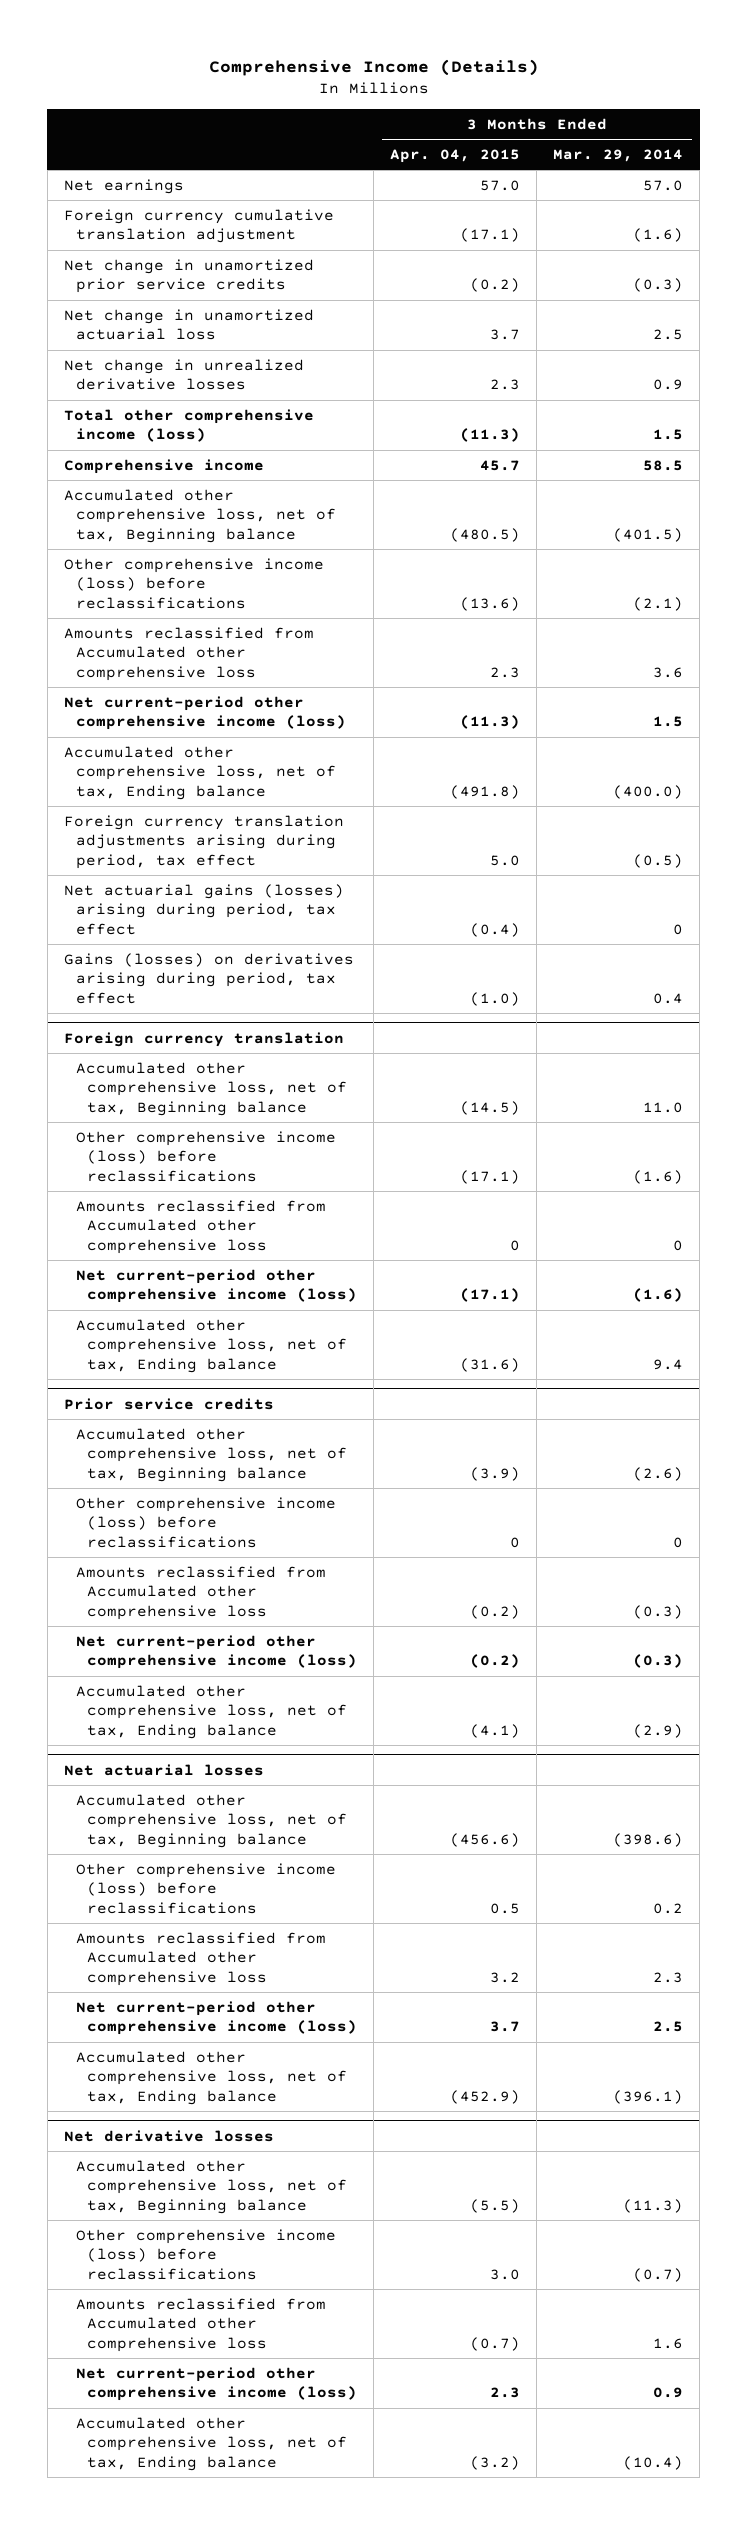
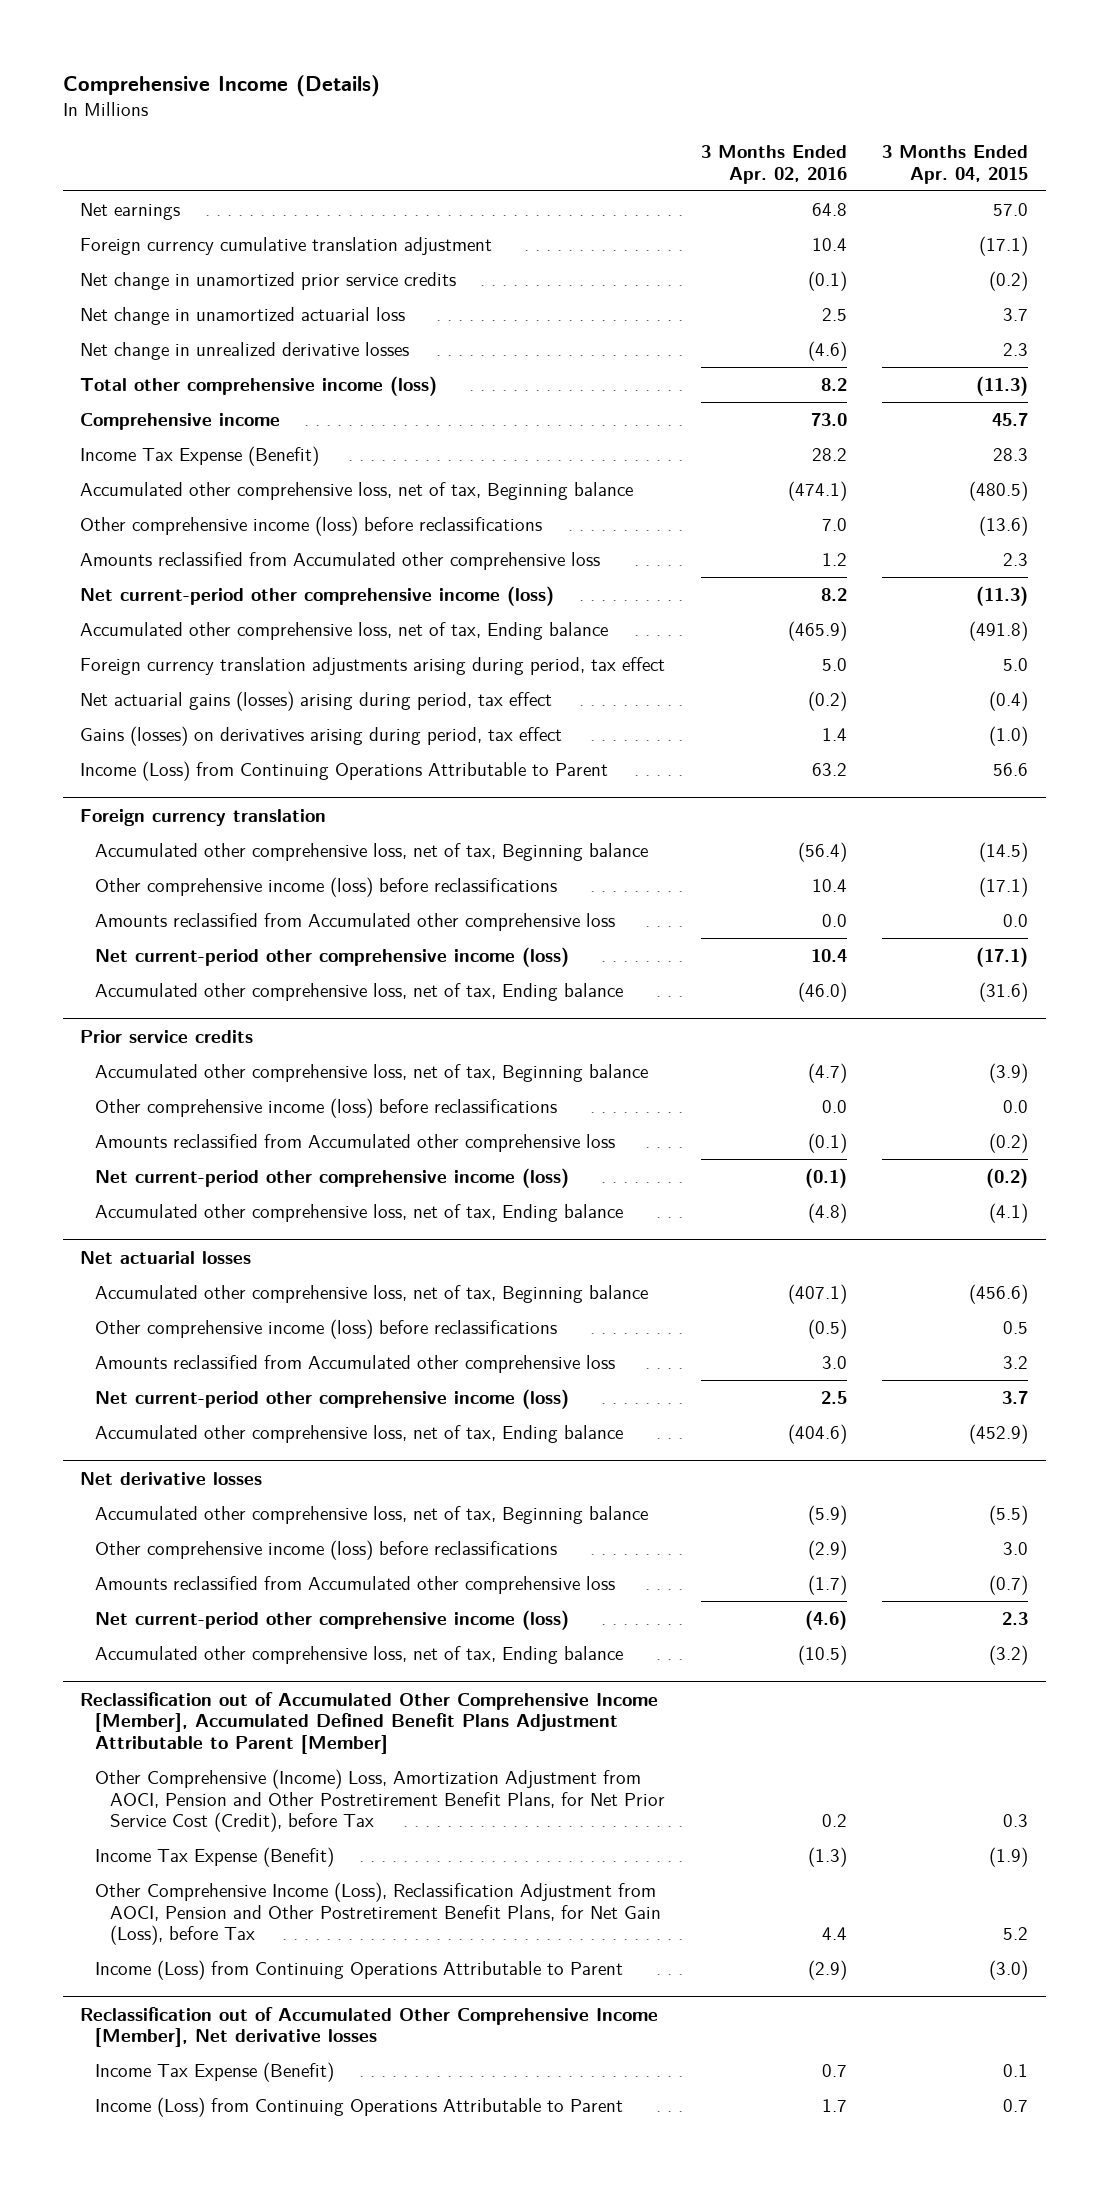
[553,148,684,162] Mar. 29, 2014 -> none
none -> [700,144,847,184] 3 Months Ended Apr. 02, 2016
none -> [80,445,320,466] Income Tax Expense (Benefit)
none -> [80,760,609,781] Income (Loss) from Continuing Operations Attributable to Parent
[510,1240,521,1252] 0 -> [1002,913,1028,927] 0.0
[510,1537,521,1549] 0 -> [1002,1099,1028,1113] 0.0
none -> [80,1691,659,1755] Reclassification out of Accumulated Other Comprehensive Income [Member], Accumulated Defined Benefit Plans Adjustment Attributable to Parent [Member]
none -> [95,1768,666,1833] Other Comprehensive (Income) Loss, Amortization Adjustment from AOCI, Pension and Other Postretirement Benefit Plans, for Net Prior Service Cost (Credit), before Tax
none -> [95,1846,335,1867] Income Tax Expense (Benefit)
none -> [95,1881,662,1946] Other Comprehensive Income (Loss), Reclassification Adjustment from AOCI, Pension and Other Postretirement Benefit Plans, for Net Gain (Loss), before Tax
none -> [95,1959,624,1980] Income (Loss) from Continuing Operations Attributable to Parent
none -> [80,2006,659,2048] Reclassification out of Accumulated Other Comprehensive Income [Member], Net derivative losses
none -> [95,2061,335,2082] Income Tax Expense (Benefit)
none -> [95,2096,624,2117] Income (Loss) from Continuing Operations Attributable to Parent

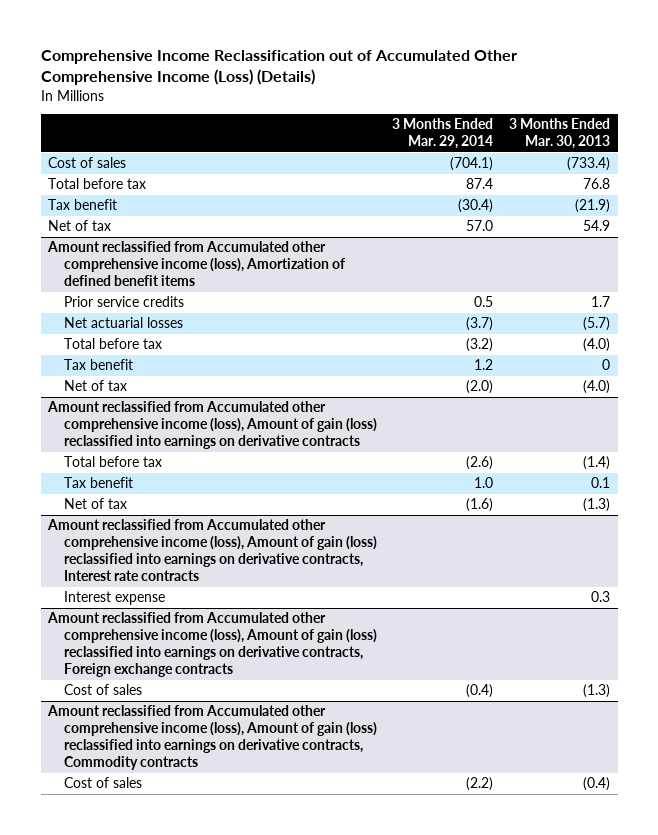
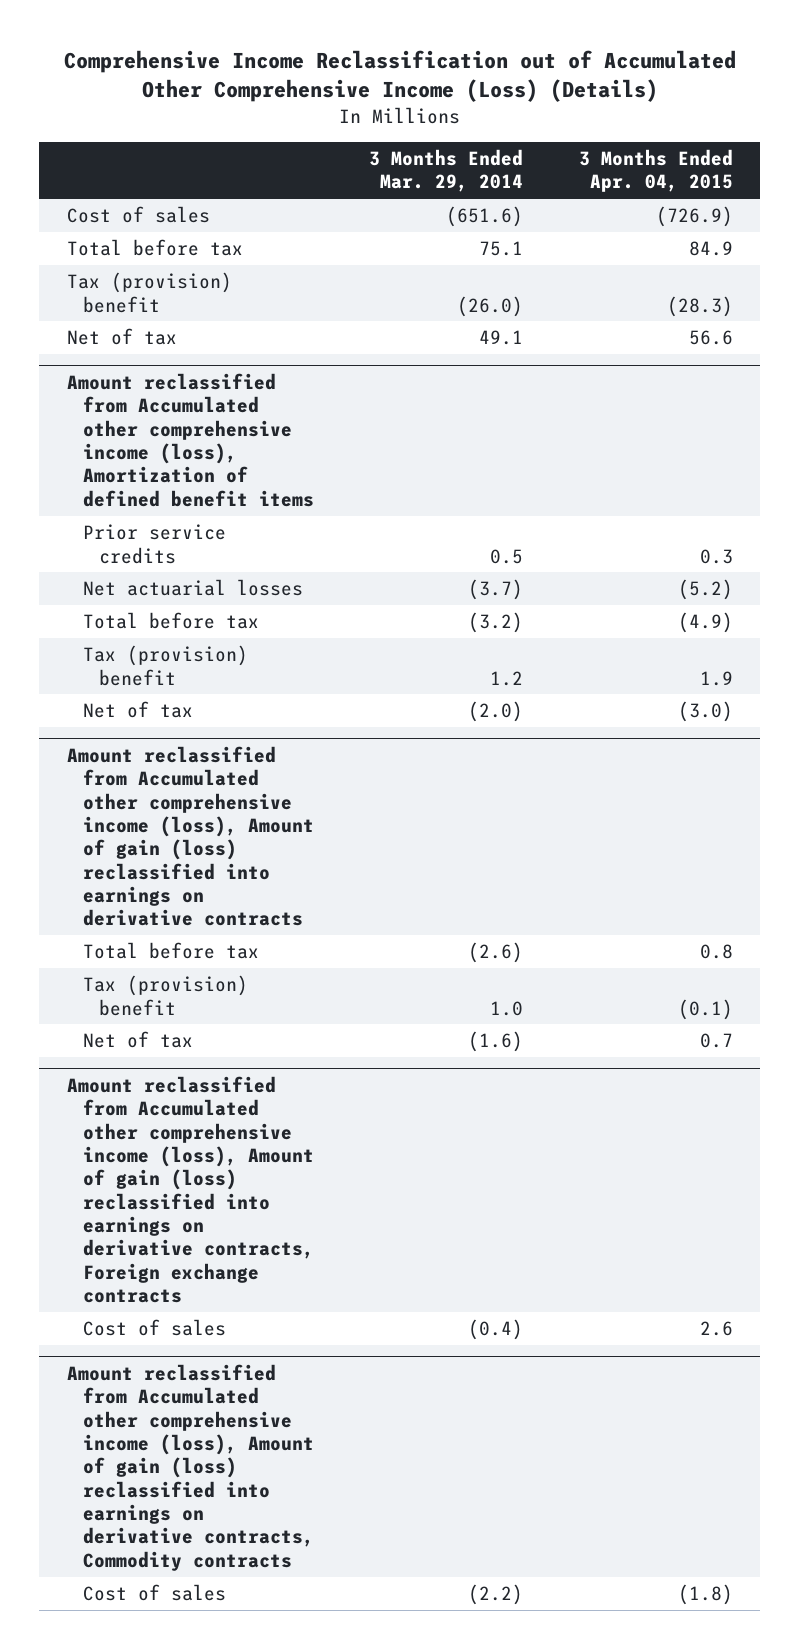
[508,118,610,150] 3 Months Ended Mar. 30, 2013 -> none
none -> [578,148,733,193] 3 Months Ended Apr. 04, 2015
[450,157,494,172] (704.1) -> [446,206,524,228] (651.6)
[466,178,494,190] 87.4 -> [479,241,524,257] 75.1
[48,199,118,211] Tax benefit -> [66,272,232,313] Tax (provision) benefit
[458,199,494,214] (30.4) -> [457,295,524,317] (26.0)
[466,220,494,232] 57.0 -> [479,330,524,346] 49.1
[63,359,133,371] Tax benefit -> [83,645,249,686] Tax (provision) benefit
[63,477,133,489] Tax benefit -> [83,975,249,1016] Tax (provision) benefit
[47,519,377,582] Amount reclassified from Accumulated other comprehensive income (loss), Amount of gain (loss) reclassified into earnings on derivative contracts, Interest rate contracts -> none
[63,591,165,606] Interest expense -> none

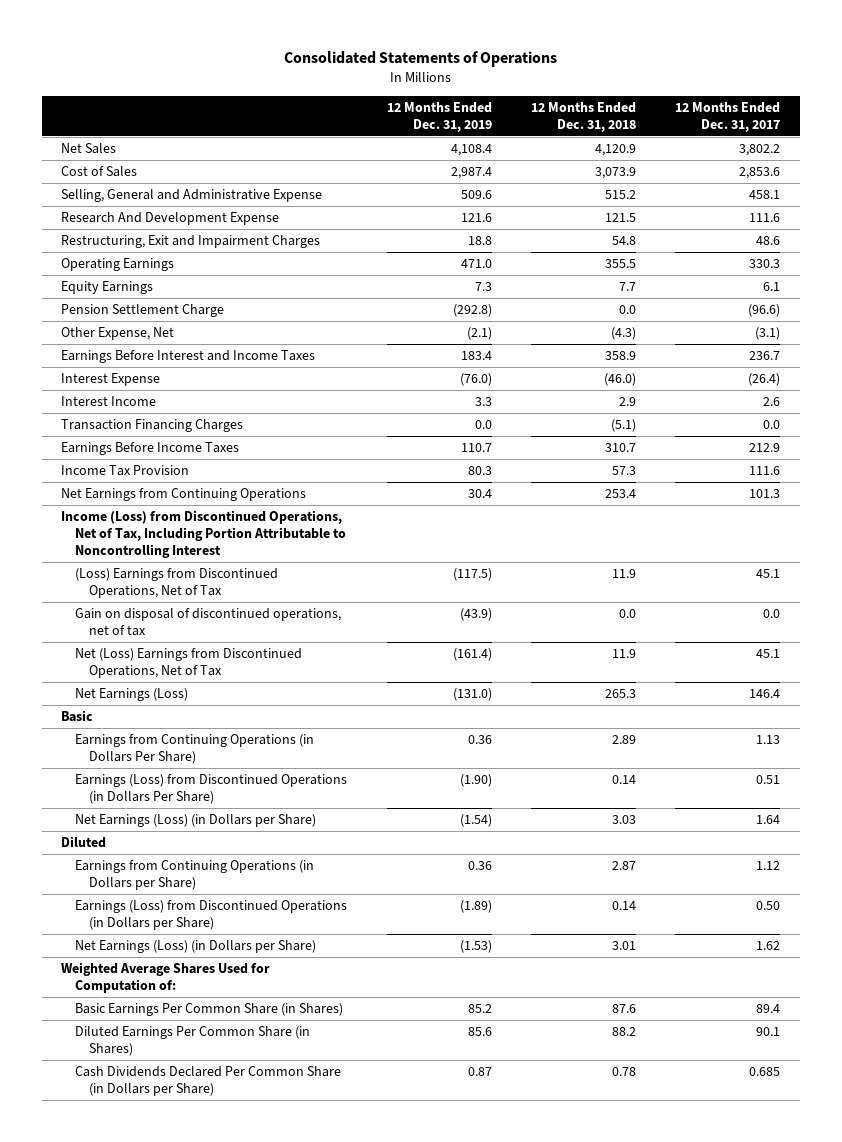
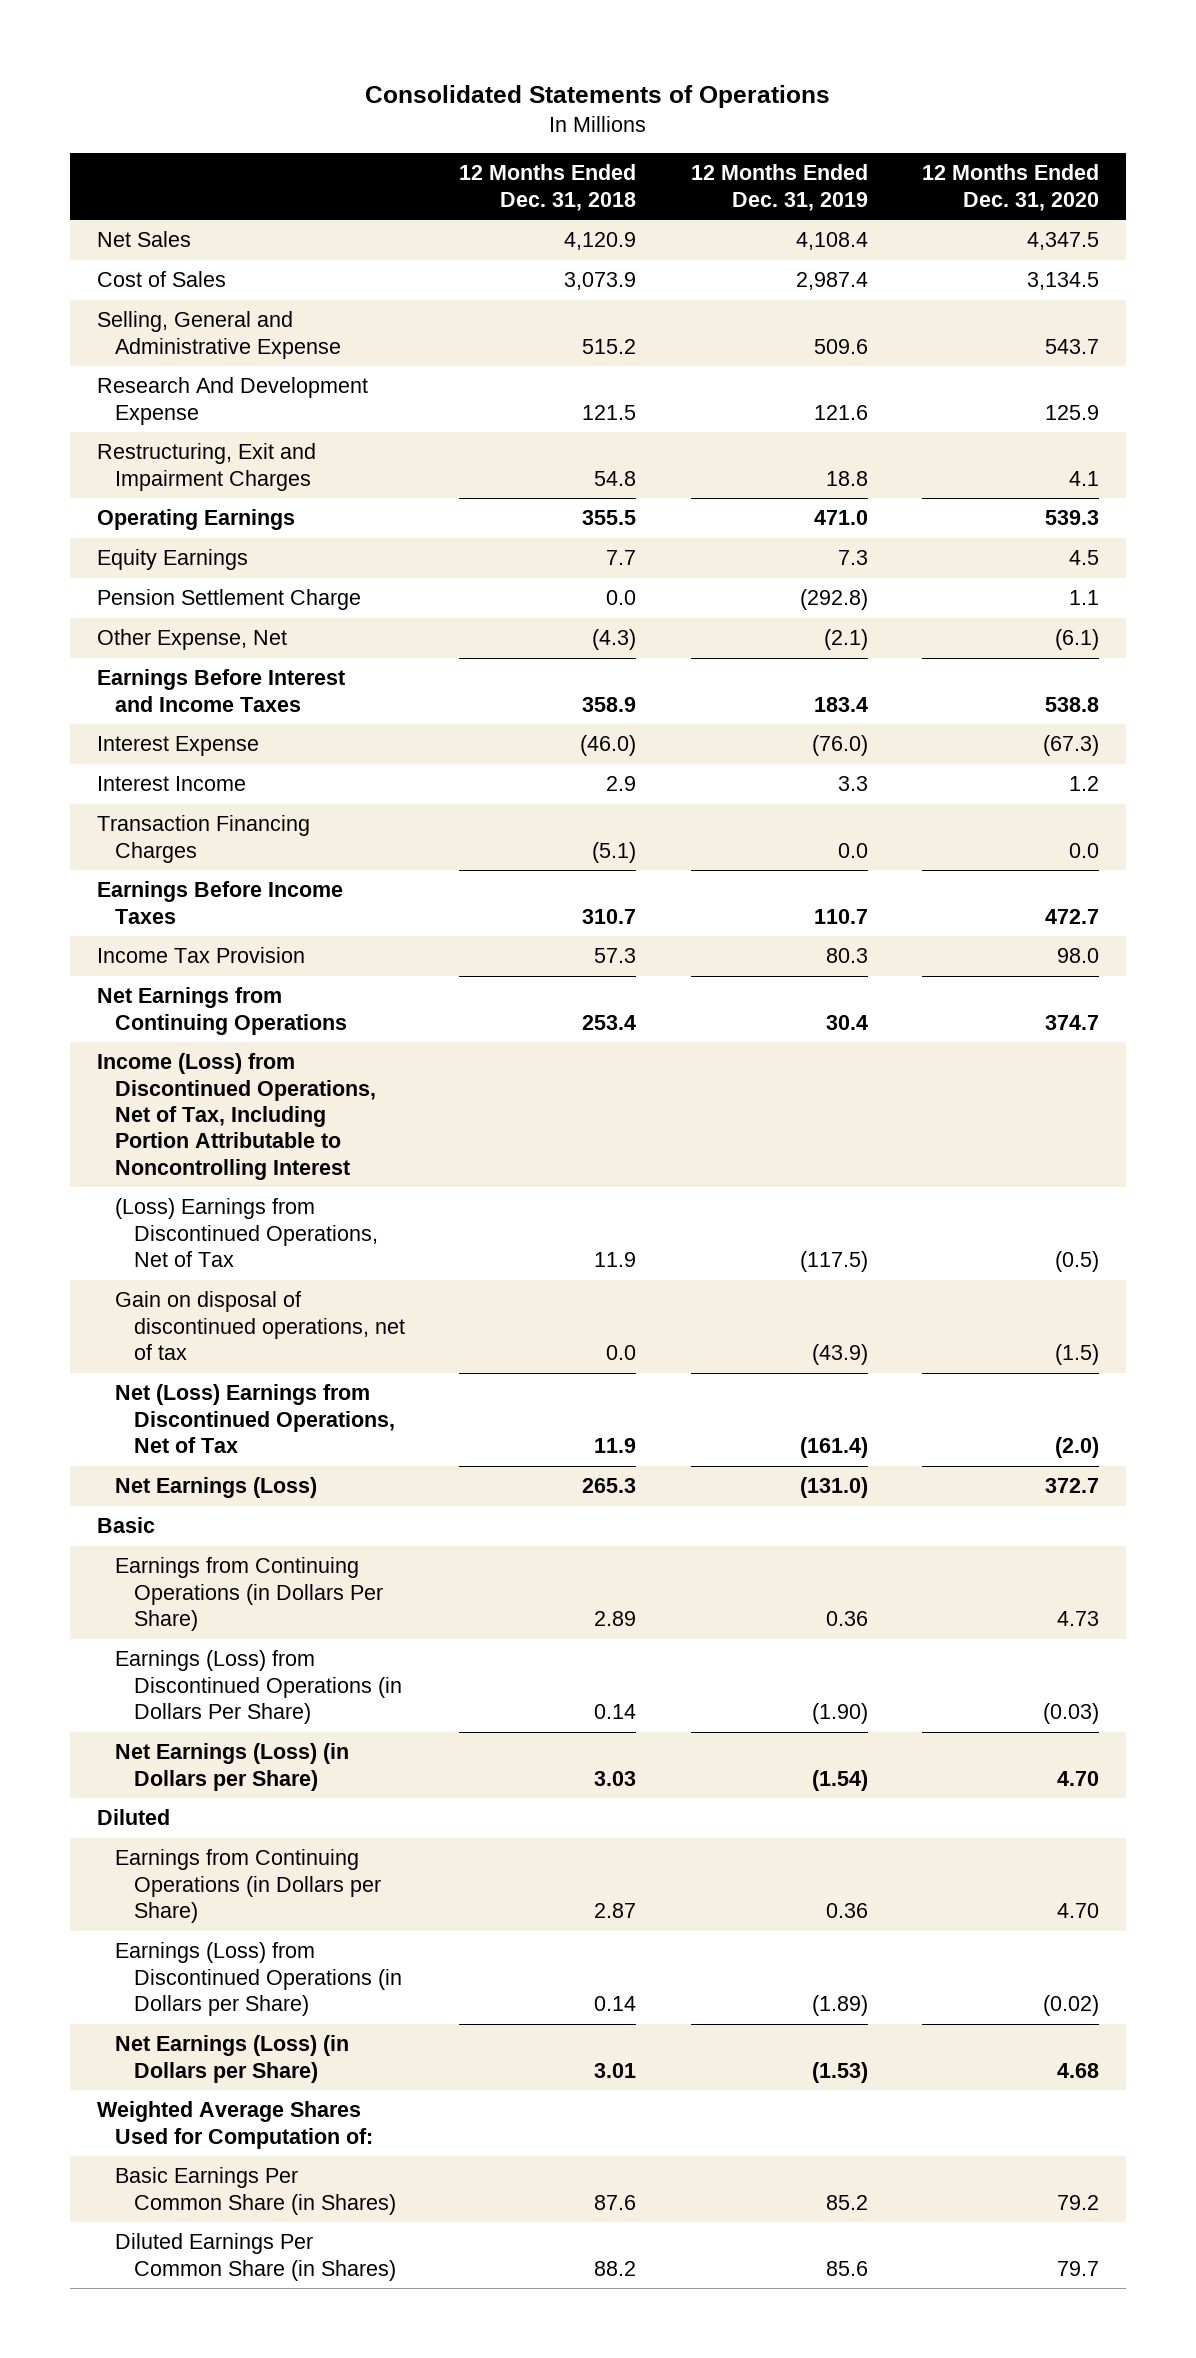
[675,101,781,132] 12 Months Ended Dec. 31, 2017 -> none
none -> [921,164,1099,211] 12 Months Ended Dec. 31, 2020
[75,1066,342,1097] Cash Dividends Declared Per Common Share (in Dollars per Share) -> none

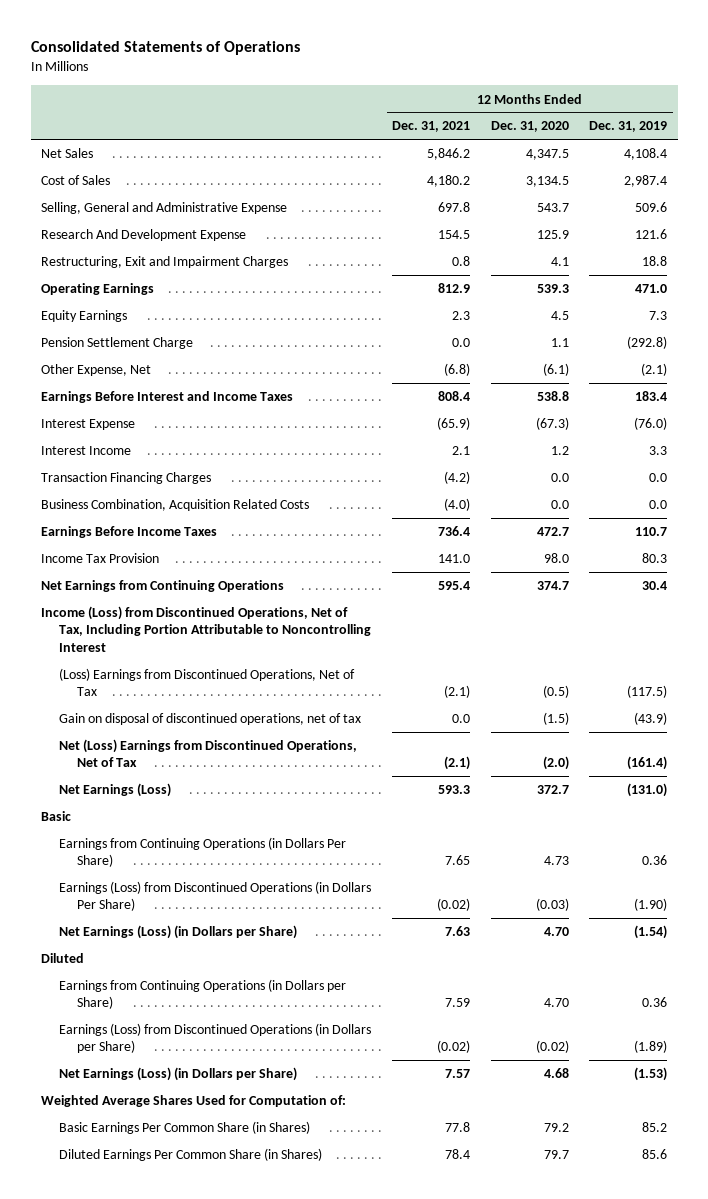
[459,164,637,211] 12 Months Ended Dec. 31, 2018 -> none
none -> [391,121,470,133] Dec. 31, 2021
none -> [41,499,310,512] Business Combination, Acquisition Related Costs

